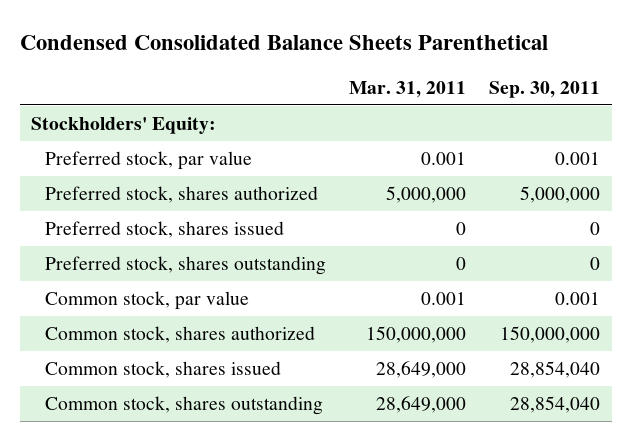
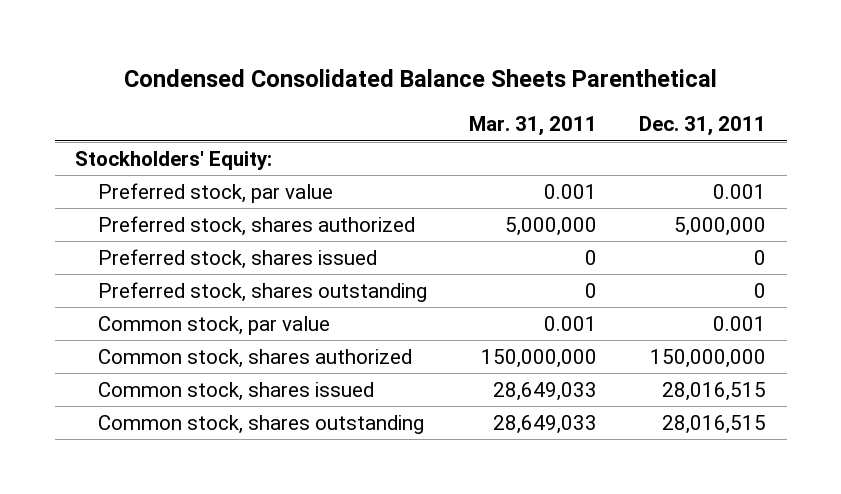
[489,80,601,98] Sep. 30, 2011 -> none
none -> [638,116,766,137] Dec. 31, 2011
[376,361,467,379] 28,649,000 -> [492,382,597,402] 28,649,033
[376,396,467,414] 28,649,000 -> [492,415,597,435] 28,649,033

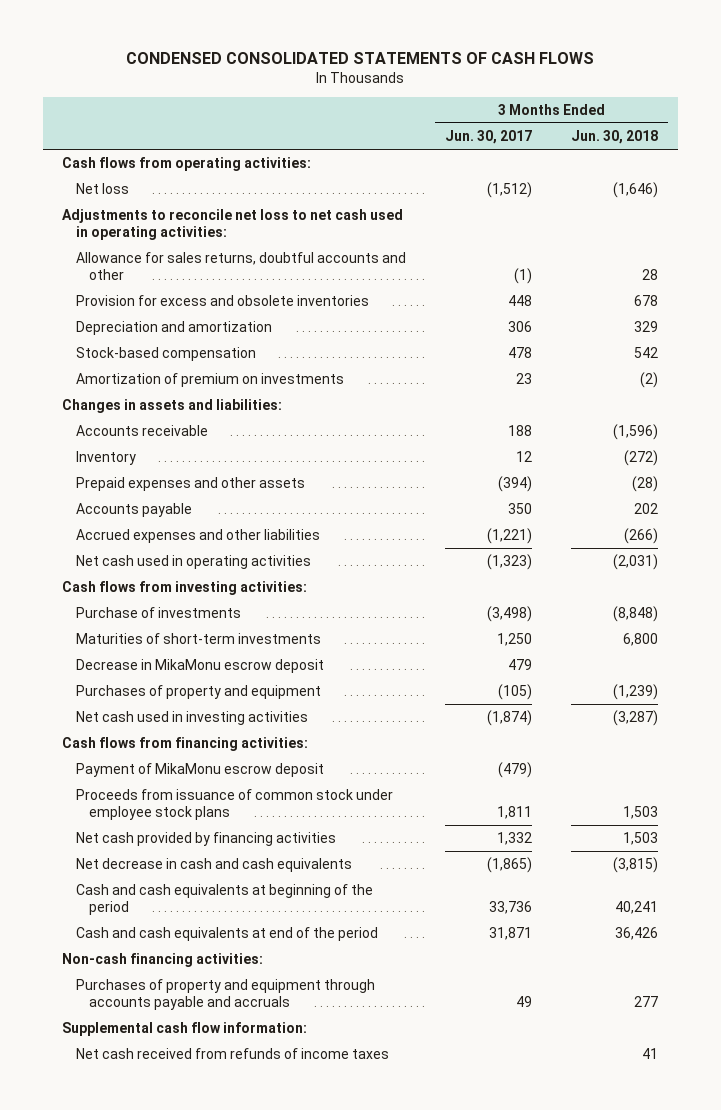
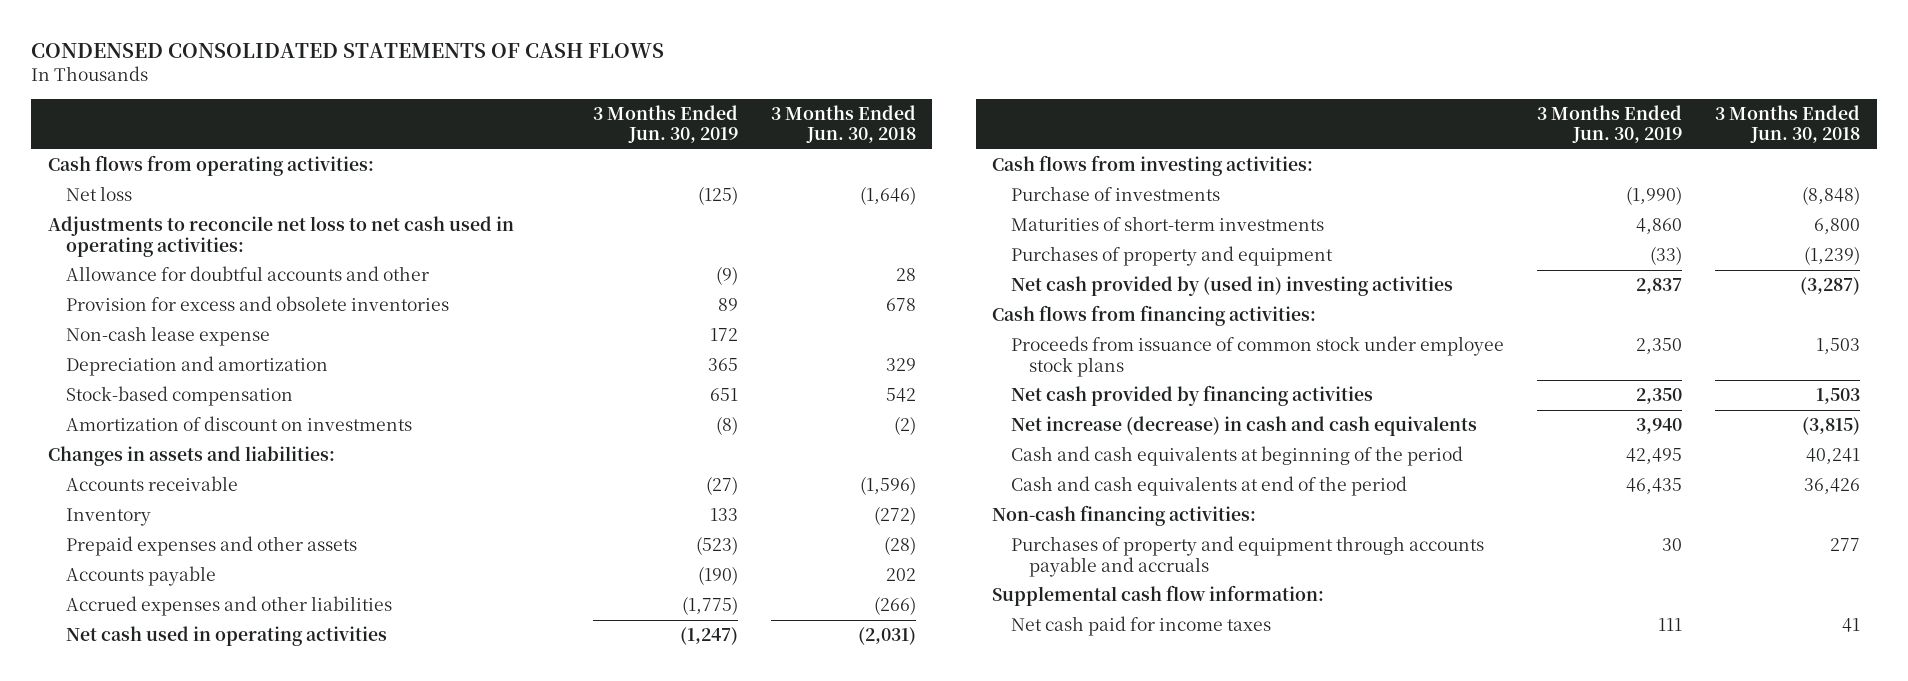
[444,129,532,144] Jun. 30, 2017 -> none
none -> [592,105,738,144] 3 Months Ended Jun. 30, 2019
[75,252,406,281] Allowance for sales returns, doubtful accounts and other -> [66,266,430,282] Allowance for doubtful accounts and other
none -> [66,326,271,347] Non-cash lease expense
[75,373,344,388] Amortization of premium on investments -> [66,416,413,432] Amortization of discount on investments
[75,659,324,674] Decrease in MikaMonu escrow deposit -> none
[75,711,308,726] Net cash used in investing activities -> [1010,276,1453,297] Net cash provided by (used in) investing activities
[75,763,324,778] Payment of MikaMonu escrow deposit -> none
[75,858,352,873] Net decrease in cash and cash equivalents -> [1010,416,1477,437] Net increase (decrease) in cash and cash equivalents
[75,1048,389,1060] Net cash received from refunds of income taxes -> none
none -> [1010,616,1271,637] Net cash paid for income taxes

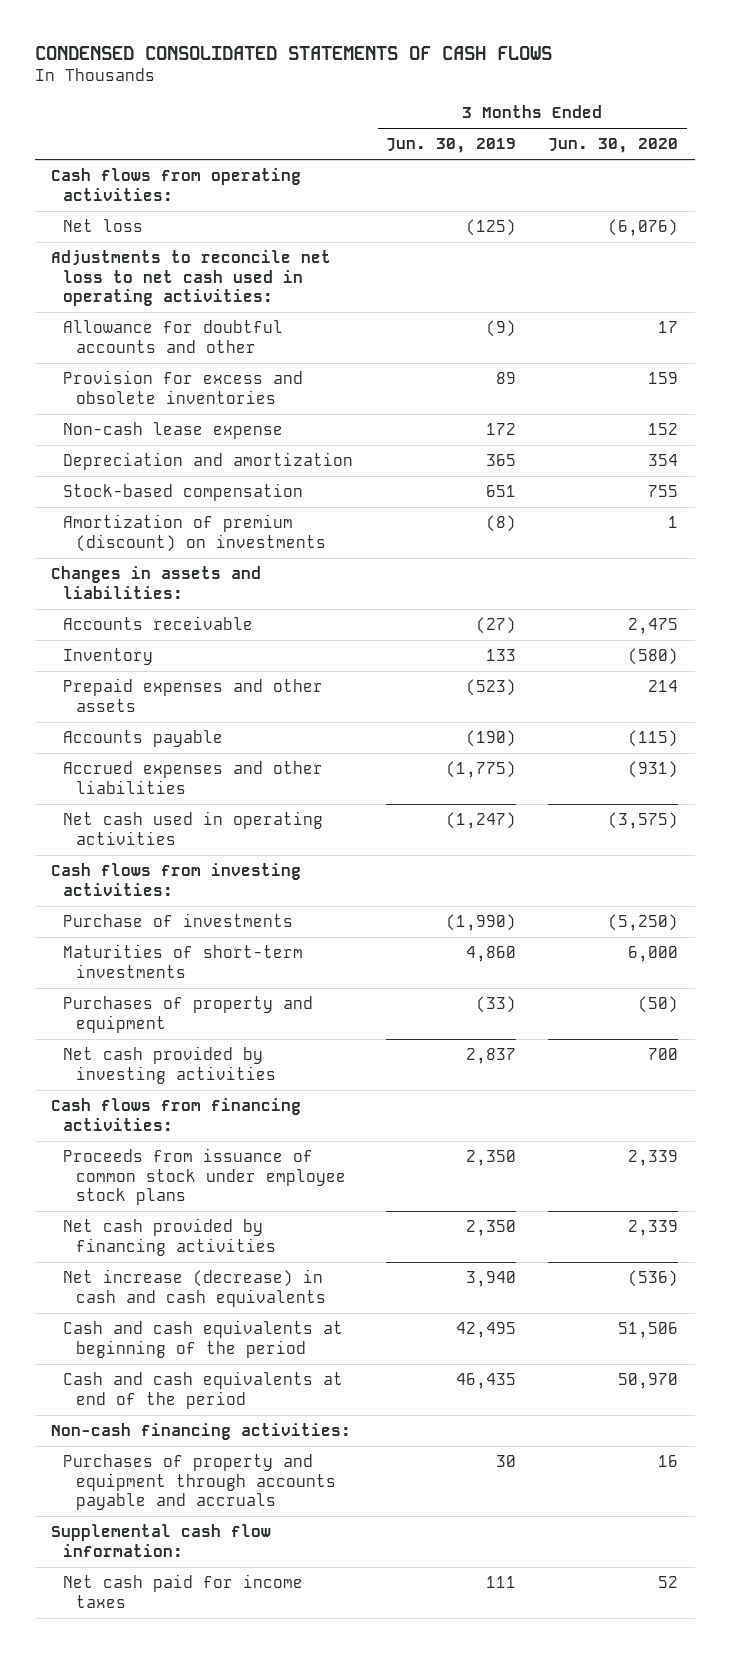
[770,105,916,144] 3 Months Ended Jun. 30, 2018 -> none
none -> [548,138,679,154] Jun. 30, 2020
[66,416,413,432] Amortization of discount on investments -> [63,514,326,552] Amortization of premium (discount) on investments
[1010,276,1453,297] Net cash provided by (used in) investing activities -> [63,1046,276,1084] Net cash provided by investing activities

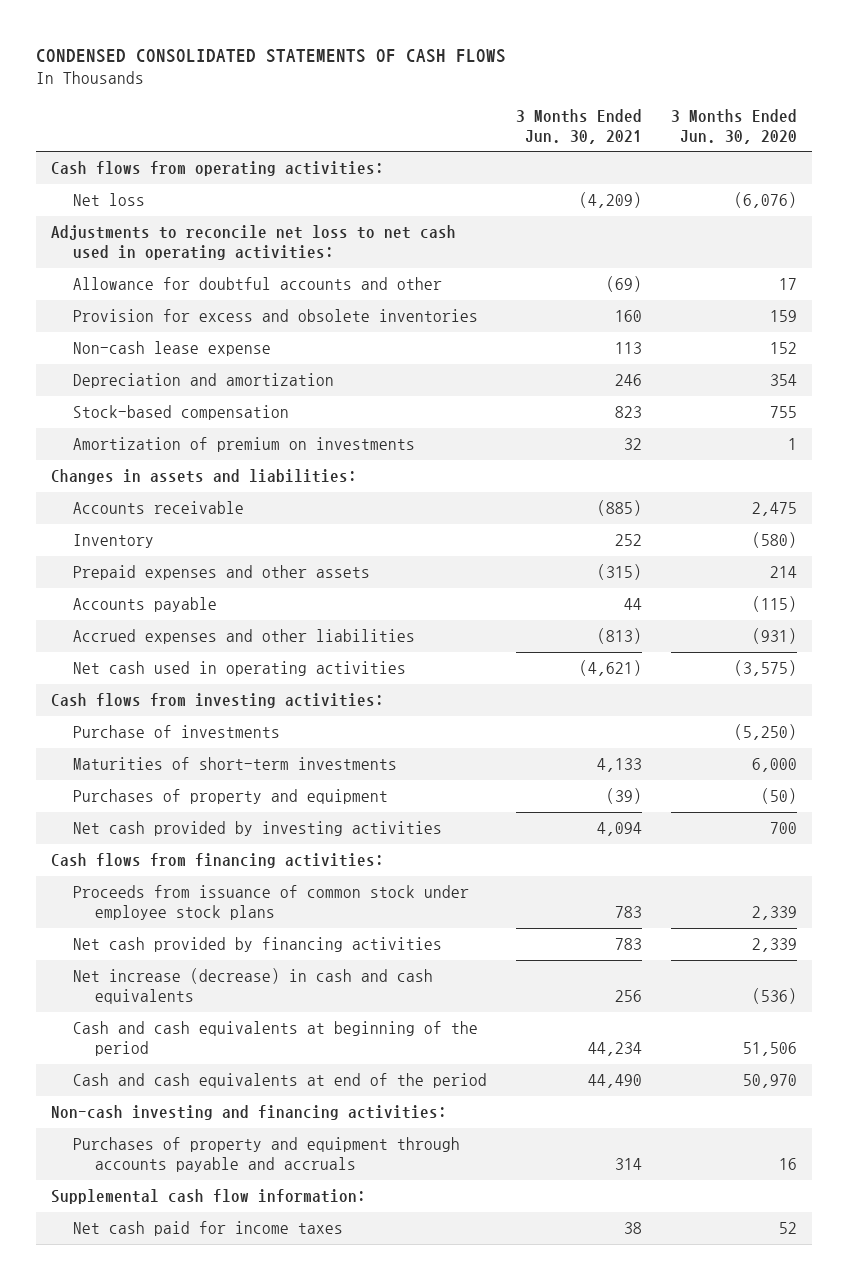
[385,138,516,154] Jun. 30, 2019 -> none
none -> [515,108,642,144] 3 Months Ended Jun. 30, 2021
[63,514,326,552] Amortization of premium (discount) on investments -> [72,436,415,452] Amortization of premium on investments
[51,1423,352,1441] Non-cash financing activities: -> [50,1104,447,1120] Non-cash investing and financing activities:

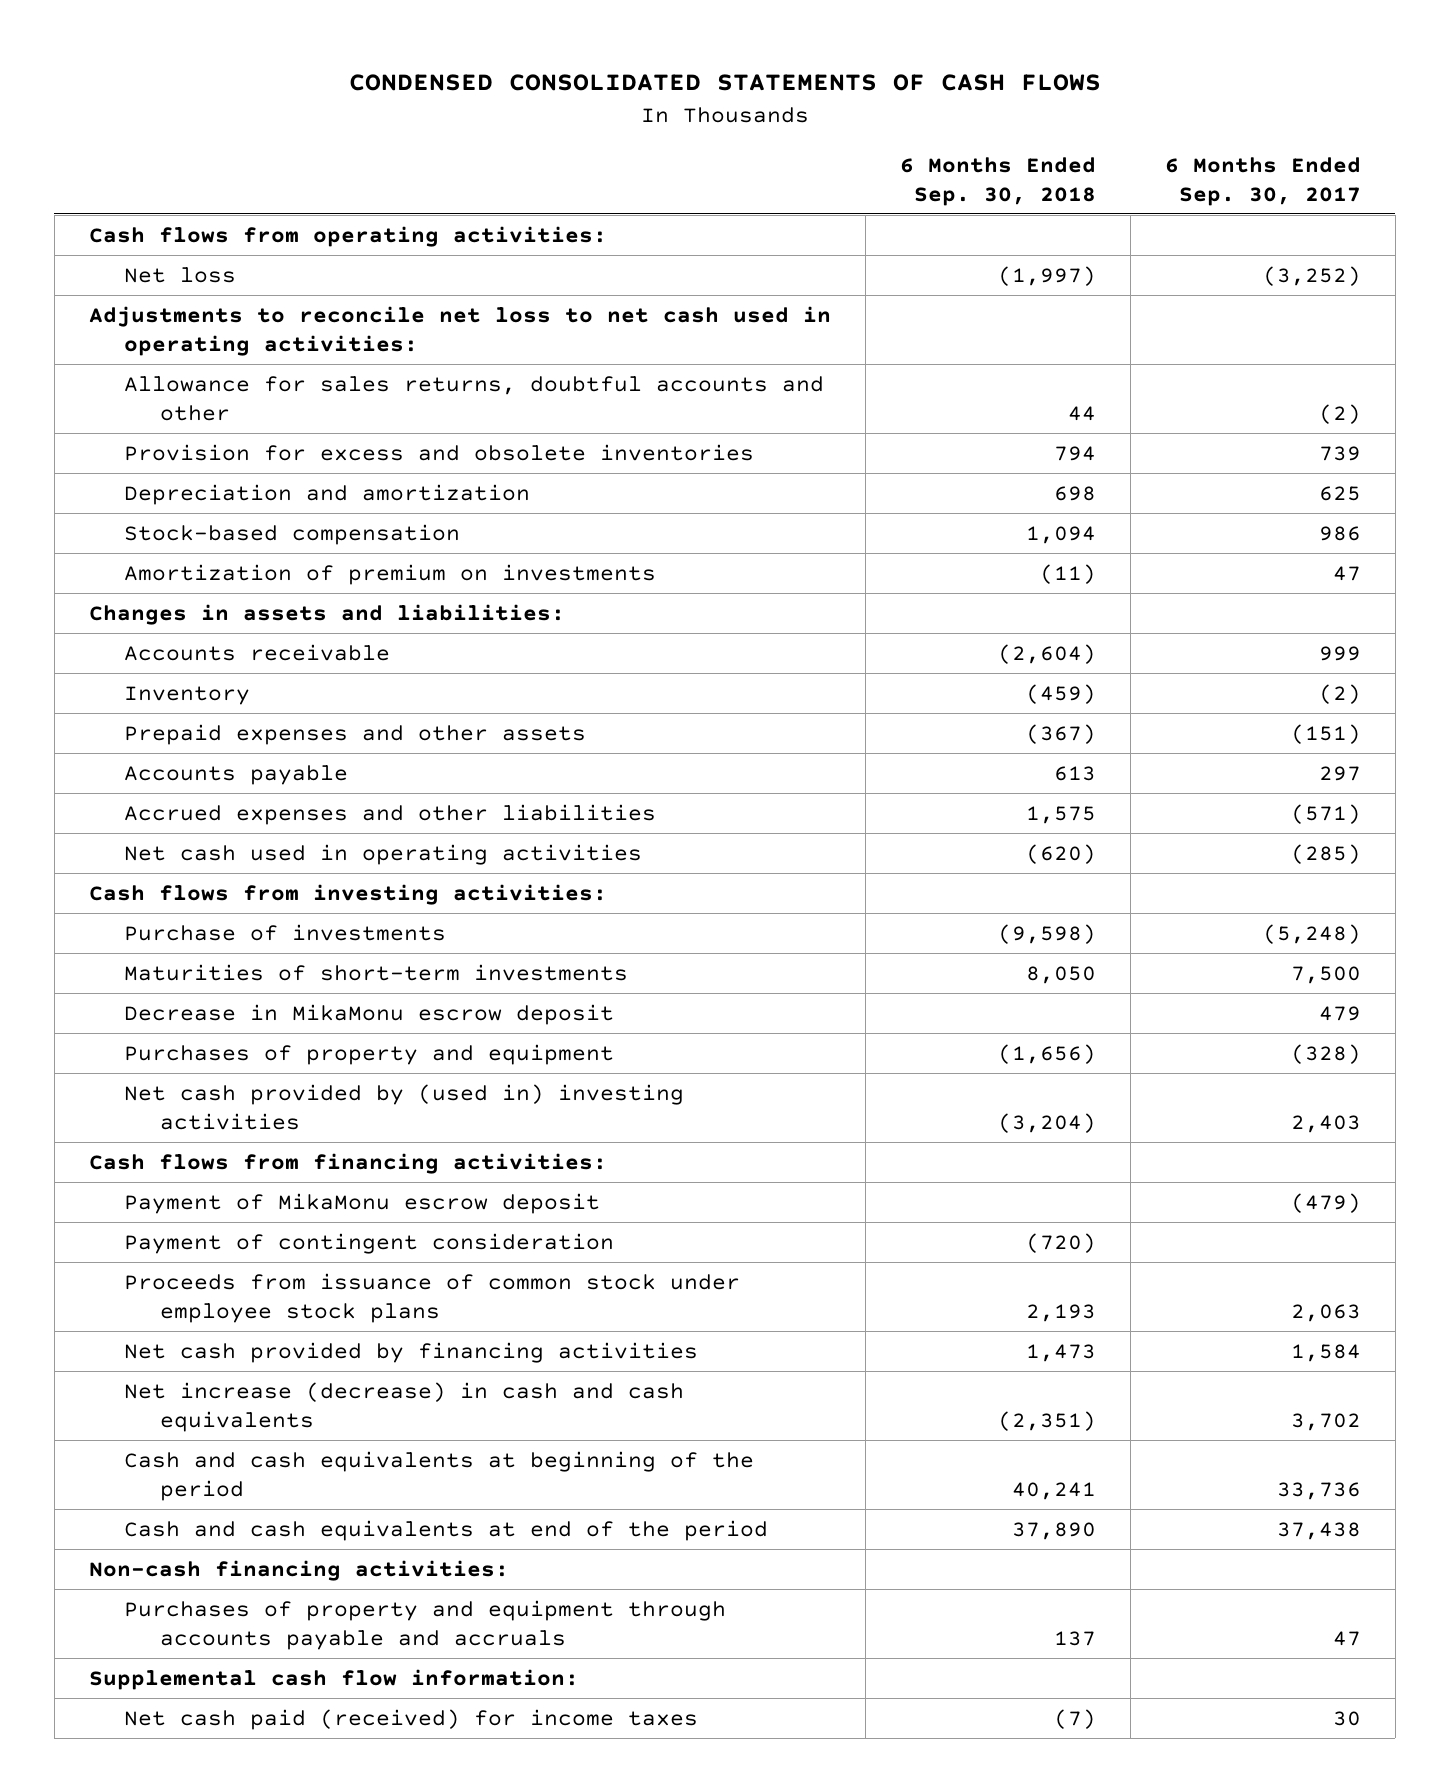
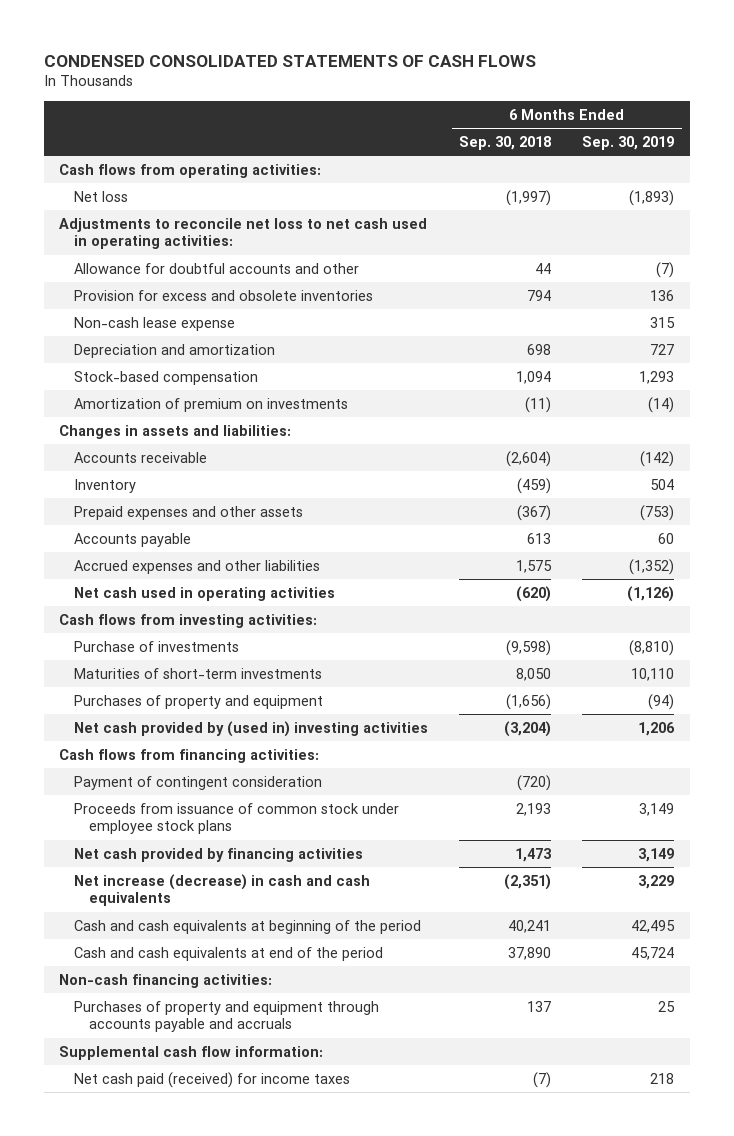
[1164,156,1361,206] 6 Months Ended Sep. 30, 2017 -> none
none -> [582,135,675,150] Sep. 30, 2019
[124,375,825,421] Allowance for sales returns, doubtful accounts and other -> [74,262,360,274] Allowance for doubtful accounts and other
none -> [74,316,236,331] Non-cash lease expense
[124,1003,615,1025] Decrease in MikaMonu escrow deposit -> none
[124,1192,601,1214] Payment of MikaMonu escrow deposit -> none

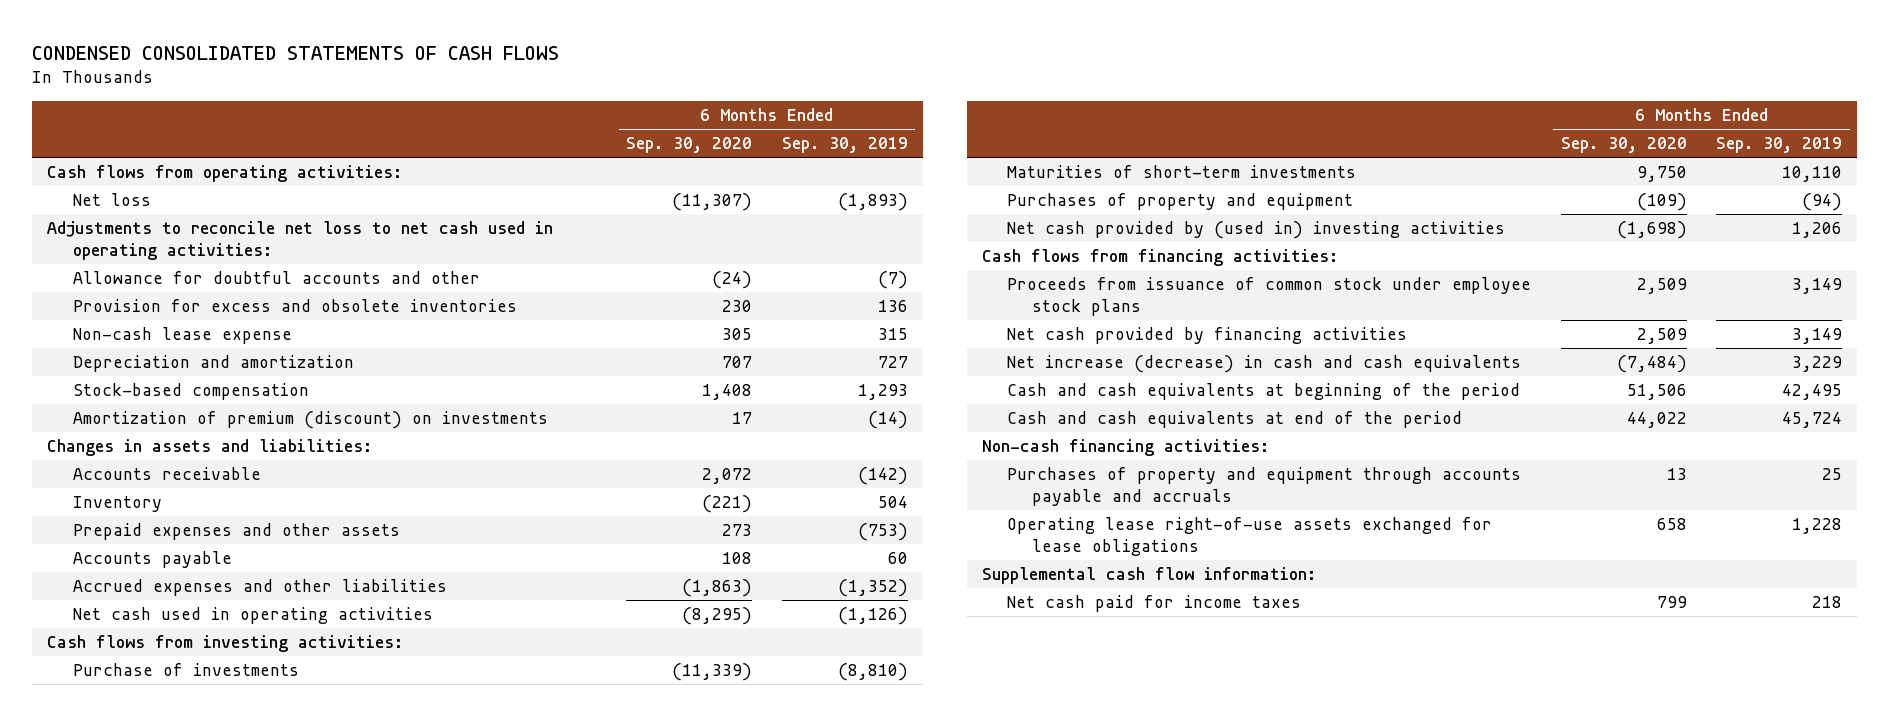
[459,135,552,150] Sep. 30, 2018 -> none
none -> [626,137,753,154] Sep. 30, 2020
[74,397,349,412] Amortization of premium on investments -> [72,411,548,430] Amortization of premium (discount) on investments
[74,775,323,790] Payment of contingent consideration -> none
none -> [1006,517,1492,556] Operating lease right-of-use assets exchanged for lease obligations
[74,1071,351,1088] Net cash paid (received) for income taxes -> [1006,595,1301,613] Net cash paid for income taxes

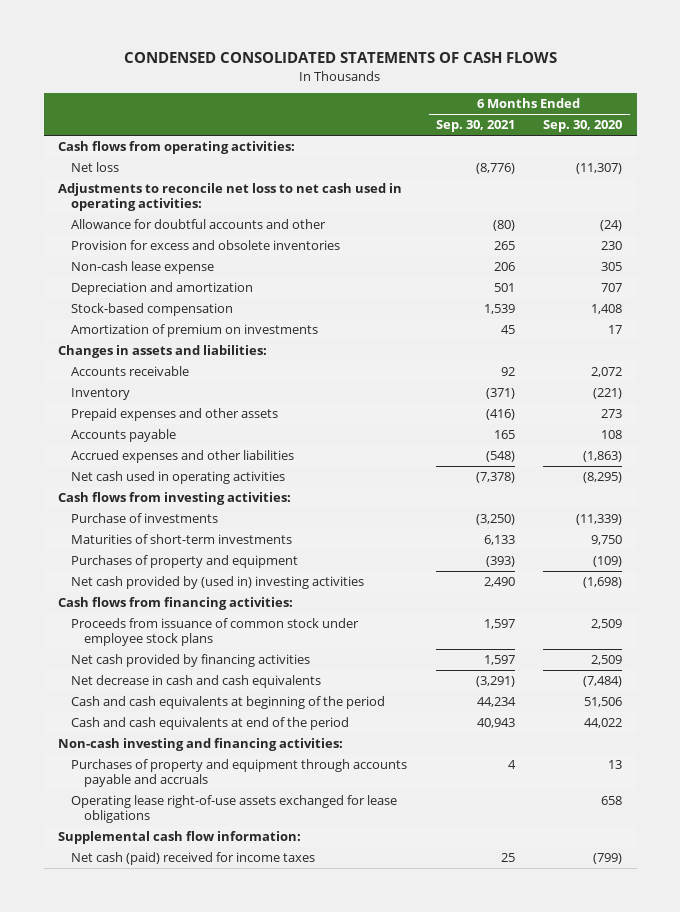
[782,137,909,154] Sep. 30, 2019 -> none
none -> [435,120,515,133] Sep. 30, 2021
[72,411,548,430] Amortization of premium (discount) on investments -> [71,324,319,338] Amortization of premium on investments
[1006,355,1521,374] Net increase (decrease) in cash and cash equivalents -> [71,675,322,689] Net decrease in cash and cash equivalents
[981,439,1269,457] Non-cash financing activities: -> [57,738,343,752] Non-cash investing and financing activities:
[1006,595,1301,613] Net cash paid for income taxes -> [71,852,316,866] Net cash (paid) received for income taxes
[1656,596,1687,609] 799 -> [593,853,623,865] (799)

